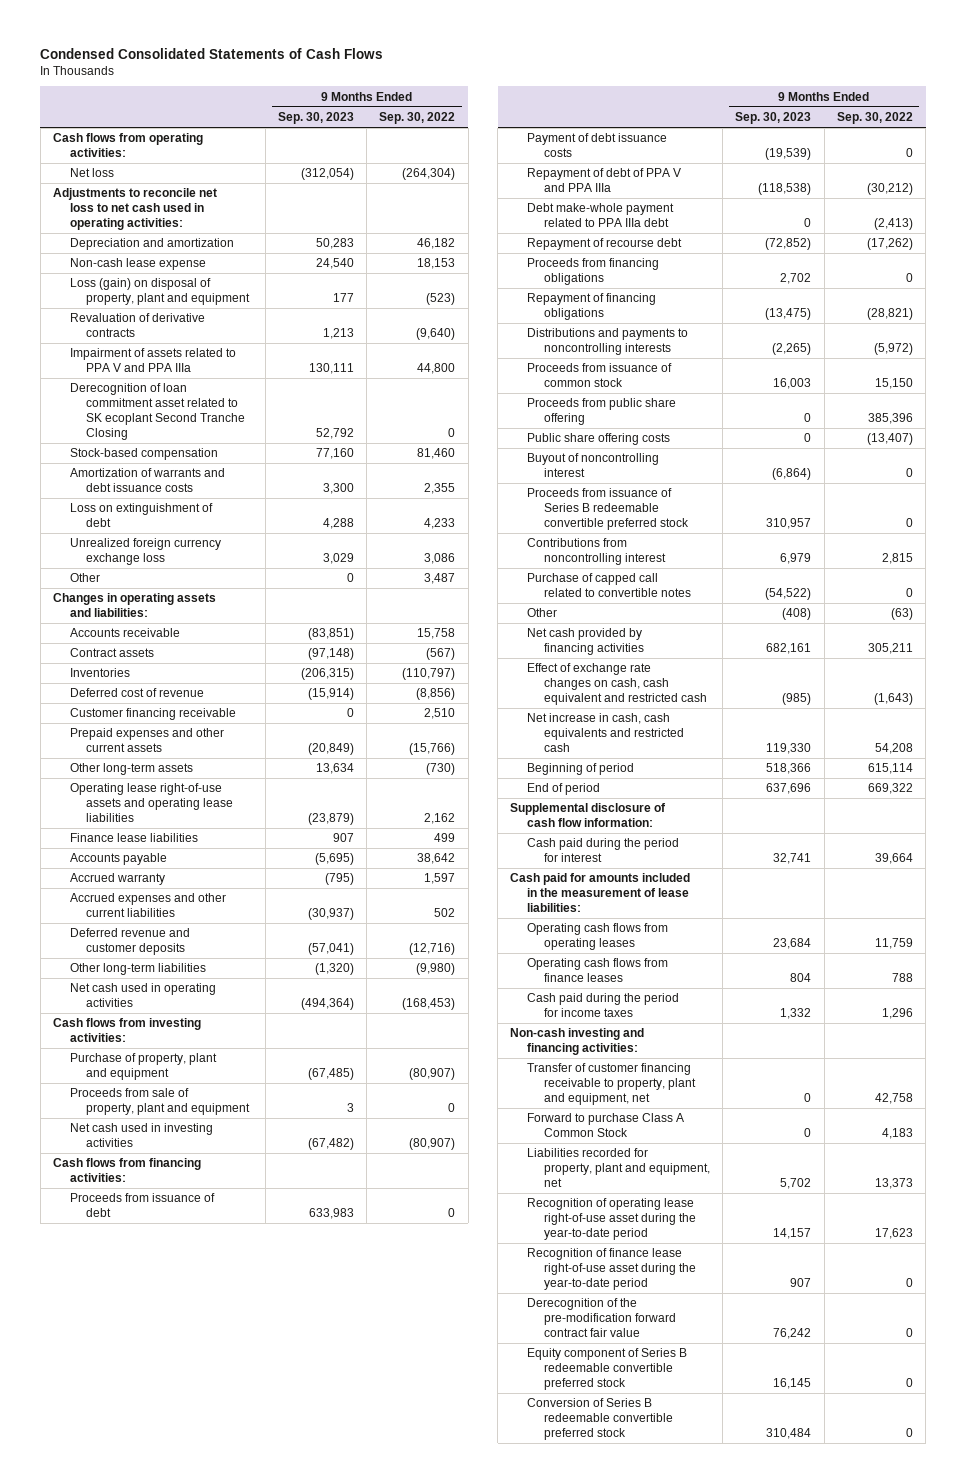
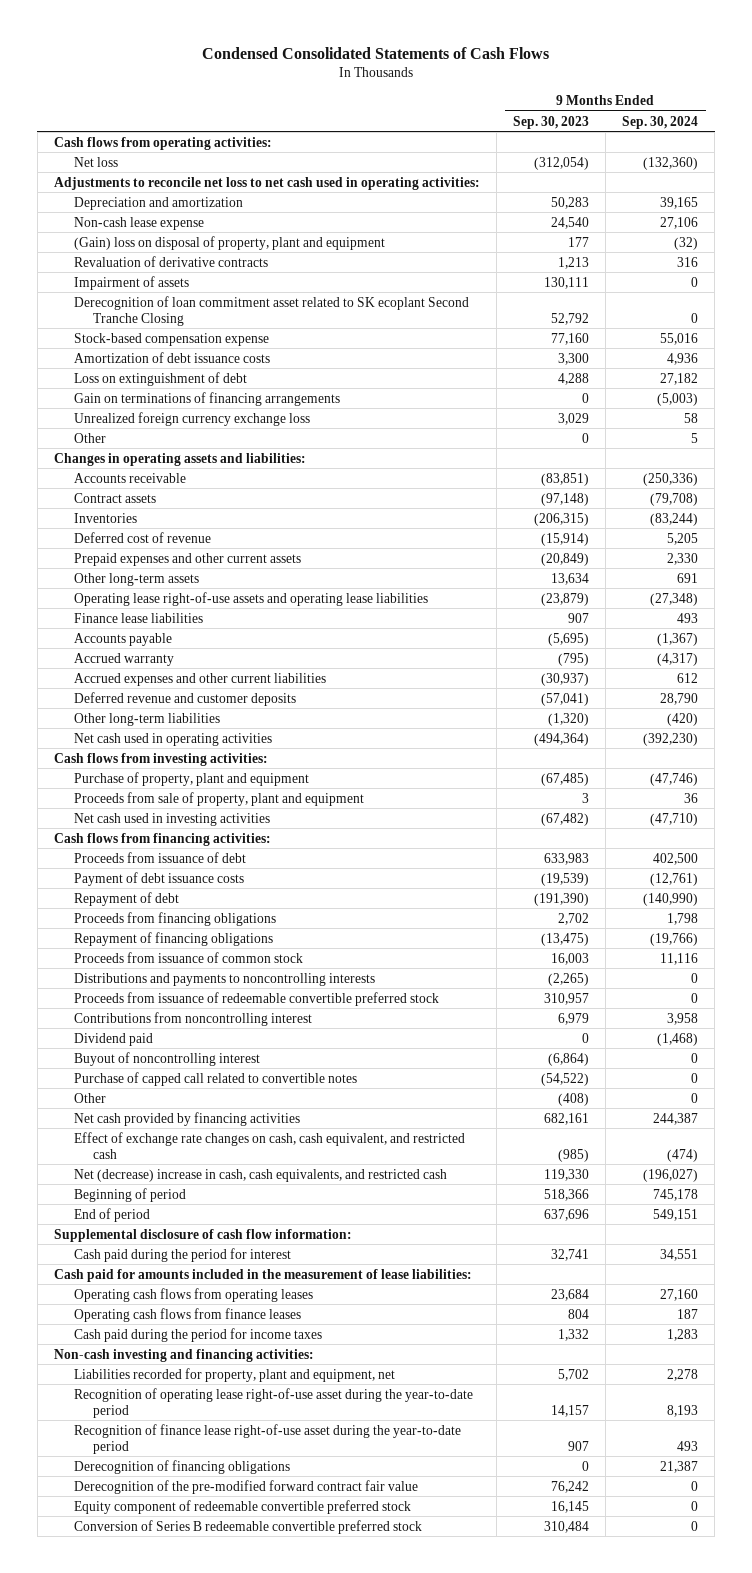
[379,112,456,125] Sep. 30, 2022 -> none
none -> [621,115,698,129] Sep. 30, 2024
[69,278,251,306] Loss (gain) on disposal of property, plant and equipment -> [73,235,385,250] (Gain) loss on disposal of property, plant and equipment
[69,348,236,373] Impairment of assets related to PPA V and PPA IIIa -> [73,275,189,290] Impairment of assets
[69,448,218,461] Stock-based compensation -> [73,332,269,346] Stock-based compensation expense
[69,468,225,493] Amortization of warrants and debt issuance costs -> [73,351,270,363] Amortization of debt issuance costs
none -> [73,391,340,406] Gain on terminations of financing arrangements
[69,708,236,721] Customer financing receivable -> none
[527,168,682,193] Repayment of debt of PPA V and PPA IIIa -> none
[527,203,675,228] Debt make-whole payment related to PPA IIIa debt -> none
[527,238,683,251] Repayment of recourse debt -> [73,891,179,906] Repayment of debt
[765,238,812,251] (72,852) -> [533,892,589,906] (191,390)
[527,398,677,426] Proceeds from public share offering -> none
[527,433,671,446] Public share offering costs -> none
[527,328,689,356] Distributions and payments to noncontrolling interests -> [73,972,375,986] Distributions and payments to noncontrolling interests
[527,488,689,530] Proceeds from issuance of Series B redeemable convertible preferred stock -> [73,991,439,1006] Proceeds from issuance of redeemable convertible preferred stock
none -> [73,1032,153,1046] Dividend paid
[527,453,660,478] Buyout of noncontrolling interest -> [73,1051,260,1066] Buyout of noncontrolling interest
[527,663,707,705] Effect of exchange rate changes on cash, cash equivalent and restricted cash -> [73,1131,465,1159] Effect of exchange rate changes on cash, cash equivalent, and restricted cash
[527,713,684,752] Net increase in cash, cash equivalents and restricted cash -> [73,1168,447,1182] Net (decrease) increase in cash, cash equivalents, and restricted cash
[527,1063,696,1105] Transfer of customer financing receivable to property, plant and equipment, net -> none
[527,1113,685,1138] Forward to purchase Class A Common Stock -> none
none -> [73,1459,290,1474] Derecognition of financing obligations
[527,1298,676,1337] Derecognition of the pre-modification forward contract fair value -> [73,1479,418,1494] Derecognition of the pre-modified forward contract fair value
[527,1348,688,1390] Equity component of Series B redeemable convertible preferred stock -> [73,1499,411,1514] Equity component of redeemable convertible preferred stock

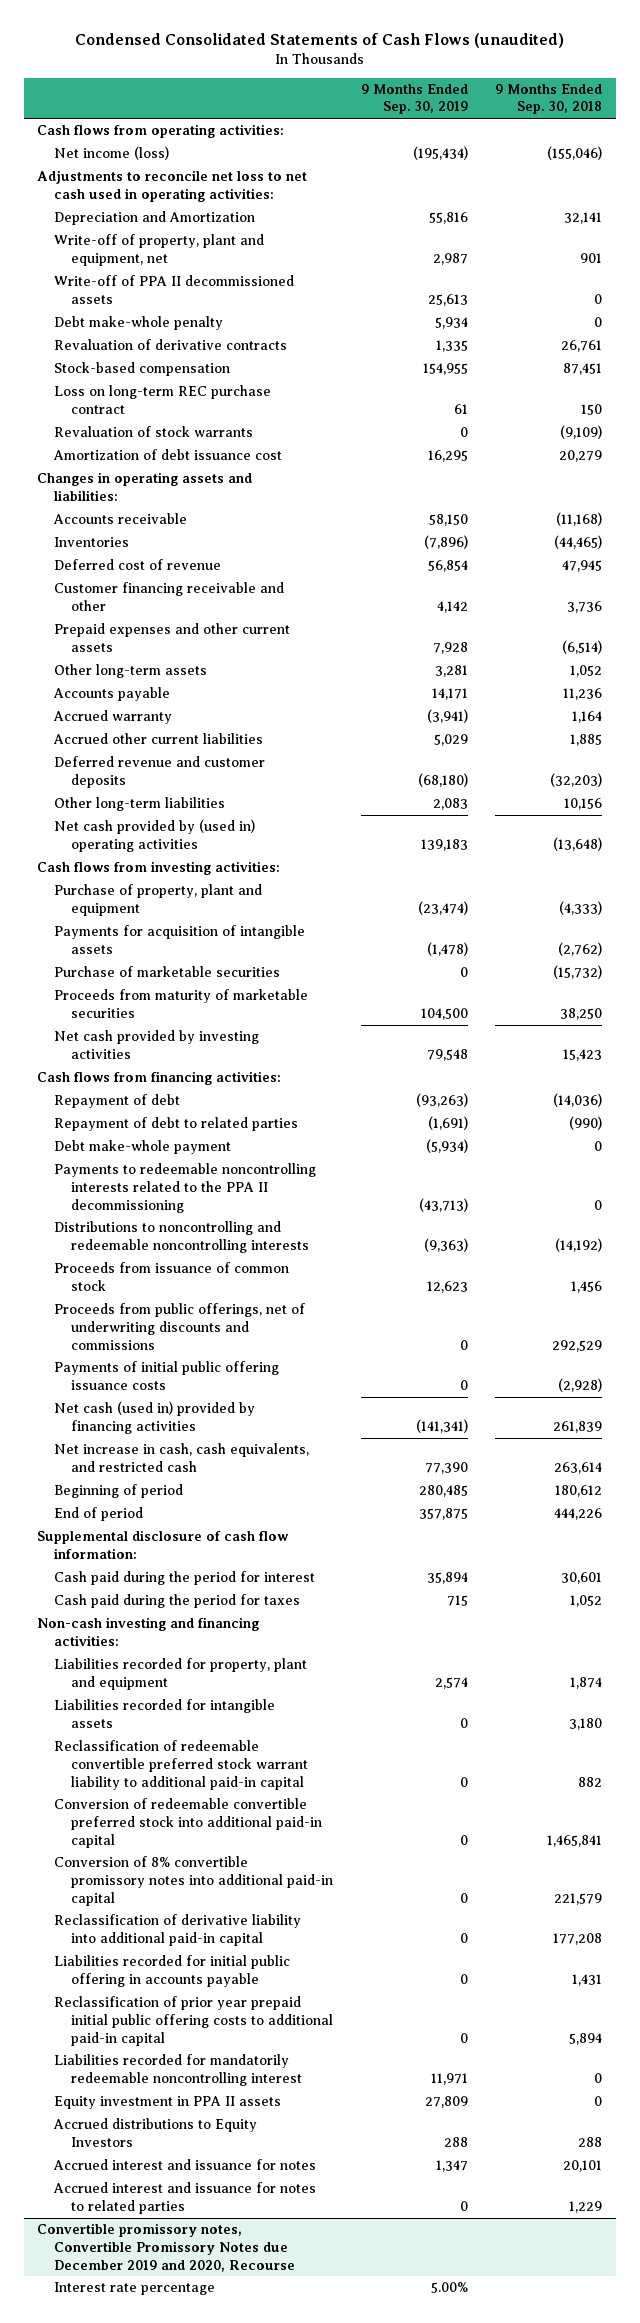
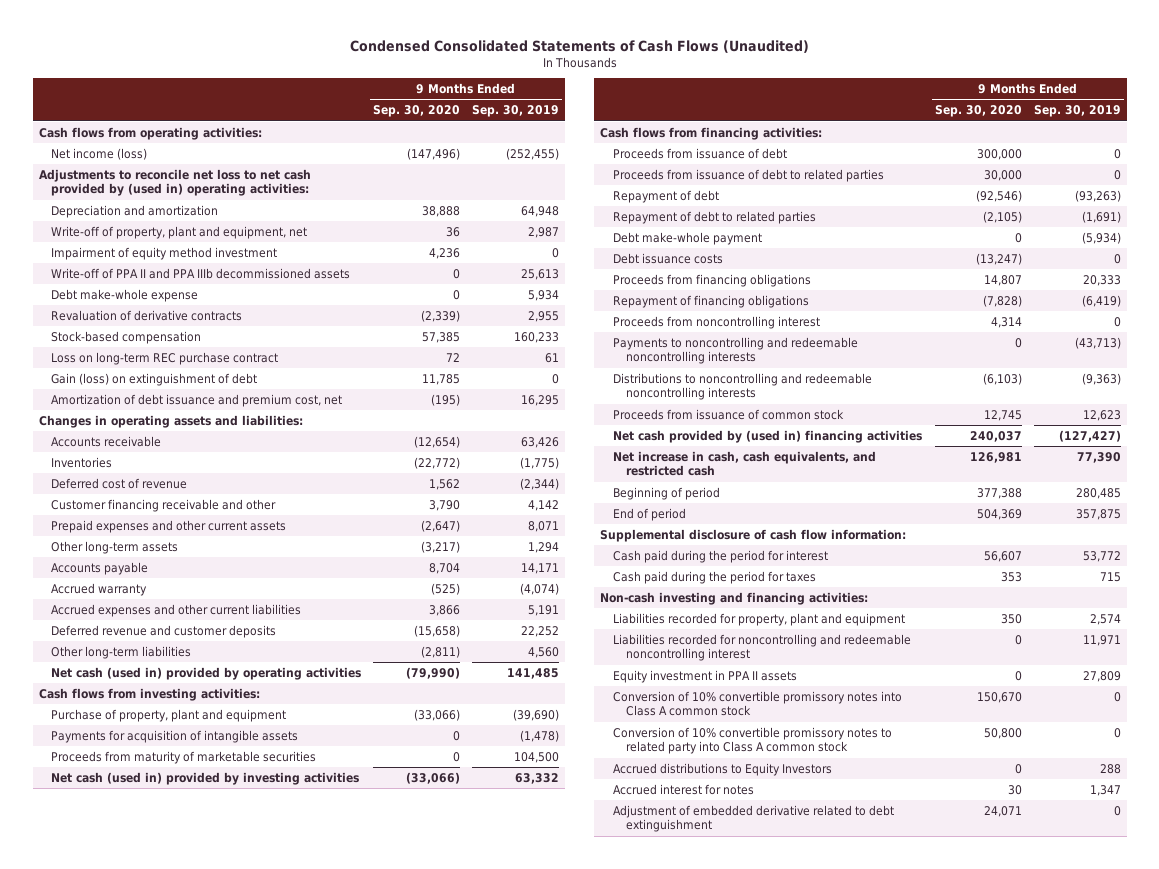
[74,33,564,49] Condensed Consolidated Statements of Cash Flows (unaudited) -> [349,39,809,53] Condensed Consolidated Statements of Cash Flows (Unaudited)
[495,83,603,115] 9 Months Ended Sep. 30, 2018 -> none
none -> [373,105,461,118] Sep. 30, 2020
[412,146,468,161] (195,434) -> [506,147,560,160] (252,455)
[37,170,308,202] Adjustments to reconcile net loss to net cash used in operating activities: -> [38,168,311,197] Adjustments to reconcile net loss to net cash provided by (used in) operating activities:
[54,211,256,226] Depreciation and Amortization -> [51,204,219,218] Depreciation and amortization
[428,212,468,225] 55,816 -> [521,205,560,217] 64,948
none -> [51,246,278,260] Impairment of equity method investment
[54,275,295,304] Write-off of PPA II decommissioned assets -> [51,267,351,279] Write-off of PPA II and PPA IIIb decommissioned assets
[54,316,224,331] Debt make-whole penalty -> [51,288,199,302] Debt make-whole expense
[435,340,468,353] 1,335 -> [528,310,560,322] 2,955
[422,363,468,376] 154,955 -> [514,331,560,343] 160,233
[54,426,254,438] Revaluation of stock warrants -> none
none -> [51,372,258,386] Gain (loss) on extinguishment of debt
[53,449,283,461] Amortization of debt issuance cost -> [51,393,343,407] Amortization of debt issuance and premium cost, net
[428,514,468,527] 58,150 -> [521,436,560,448] 63,426
[423,535,468,550] (7,896) -> [520,456,560,469] (1,775)
[427,560,468,573] 56,854 -> [520,477,560,490] (2,344)
[432,641,468,654] 7,928 -> [528,520,560,532] 8,071
[434,665,468,678] 3,281 -> [528,541,560,553] 1,294
[426,709,468,724] (3,941) -> [520,582,560,595] (4,074)
[53,733,264,745] Accrued other current liabilities -> [51,603,302,617] Accrued expenses and other current liabilities
[433,734,468,747] 5,029 -> [528,604,560,616] 5,191
[417,772,468,787] (68,180) -> [521,625,560,637] 22,252
[432,798,468,811] 2,083 -> [528,646,560,658] 4,560
[54,819,256,852] Net cash provided by (used in) operating activities -> [51,666,362,680] Net cash (used in) provided by operating activities
[420,838,468,851] 139,183 -> [507,667,560,679] 141,485
[417,900,468,915] (23,474) -> [513,708,560,721] (39,690)
[54,966,281,978] Purchase of marketable securities -> none
[54,1030,260,1059] Net cash provided by investing activities -> [51,771,360,785] Net cash (used in) provided by investing activities
[426,1048,468,1061] 79,548 -> [515,772,560,784] 63,332
none -> [613,147,788,159] Proceeds from issuance of debt
none -> [613,168,885,182] Proceeds from issuance of debt to related parties
none -> [613,252,724,264] Debt issuance costs
none -> [613,273,812,287] Proceeds from financing obligations
none -> [613,294,810,308] Repayment of financing obligations
none -> [613,315,821,329] Proceeds from noncontrolling interest
[54,1163,317,1213] Payments to redeemable noncontrolling interests related to the PPA II decommissioning -> [613,336,859,365] Payments to noncontrolling and redeemable noncontrolling interests
[54,1303,306,1350] Proceeds from public offerings, net of underwriting discounts and commissions -> none
[54,1361,280,1390] Payments of initial public offering issuance costs -> none
[54,1401,256,1434] Net cash (used in) provided by financing activities -> [613,429,923,443] Net cash provided by (used in) financing activities
[415,1418,468,1433] (141,341) -> [1058,429,1121,442] (127,427)
[426,1572,468,1585] 35,894 -> [1082,550,1121,562] 53,772
[54,1699,276,1728] Liabilities recorded for intangible assets -> none
[54,1740,309,1790] Reclassification of redeemable convertible preferred stock warrant liability to additional paid-in capital -> none
[54,1798,323,1848] Conversion of redeemable convertible preferred stock into additional paid-in capital -> none
[54,1856,334,1906] Conversion of 8% convertible promissory notes into additional paid-in capital -> none
[54,1914,302,1946] Reclassification of derivative liability into additional paid-in capital -> none
[54,1955,291,1987] Liabilities recorded for initial public offering in accounts payable -> none
[54,1996,334,2046] Reclassification of prior year prepaid initial public offering costs to additional paid-in capital -> none
[54,2054,303,2086] Liabilities recorded for mandatorily redeemable noncontrolling interest -> [613,633,912,662] Liabilities recorded for noncontrolling and redeemable noncontrolling interest
none -> [613,690,903,717] Conversion of 10% convertible promissory notes into Class A common stock
none -> [613,726,893,755] Conversion of 10% convertible promissory notes to related party into Class A common stock
[53,2182,317,2214] Accrued interest and issuance for notes to related parties -> none
[37,2223,296,2272] Convertible promissory notes, Convertible Promissory Notes due December 2019 and 2020, Recourse -> none
[54,2282,216,2296] Interest rate percentage -> none
[53,2159,317,2171] Accrued interest and issuance for notes -> [613,783,755,795] Accrued interest for notes
none -> [613,804,895,833] Adjustment of embedded derivative related to debt extinguishment

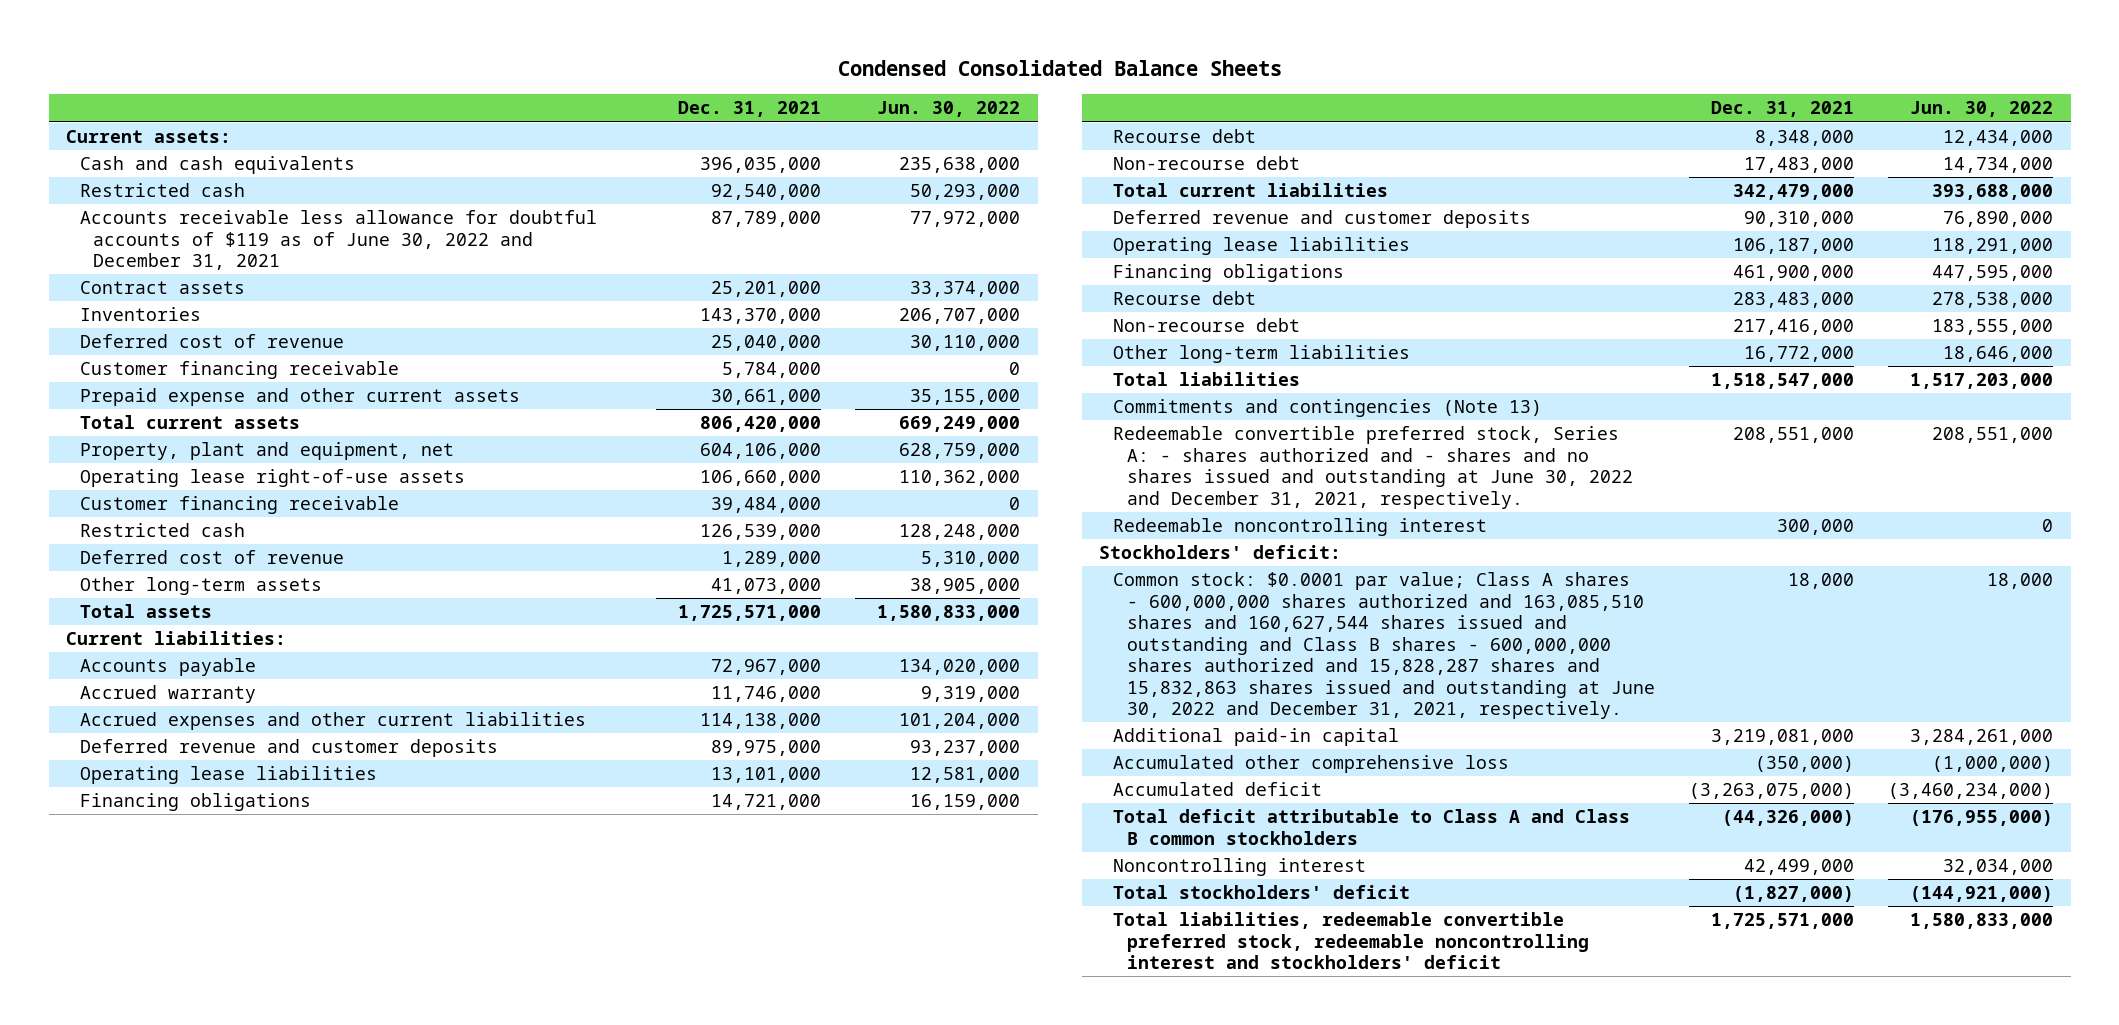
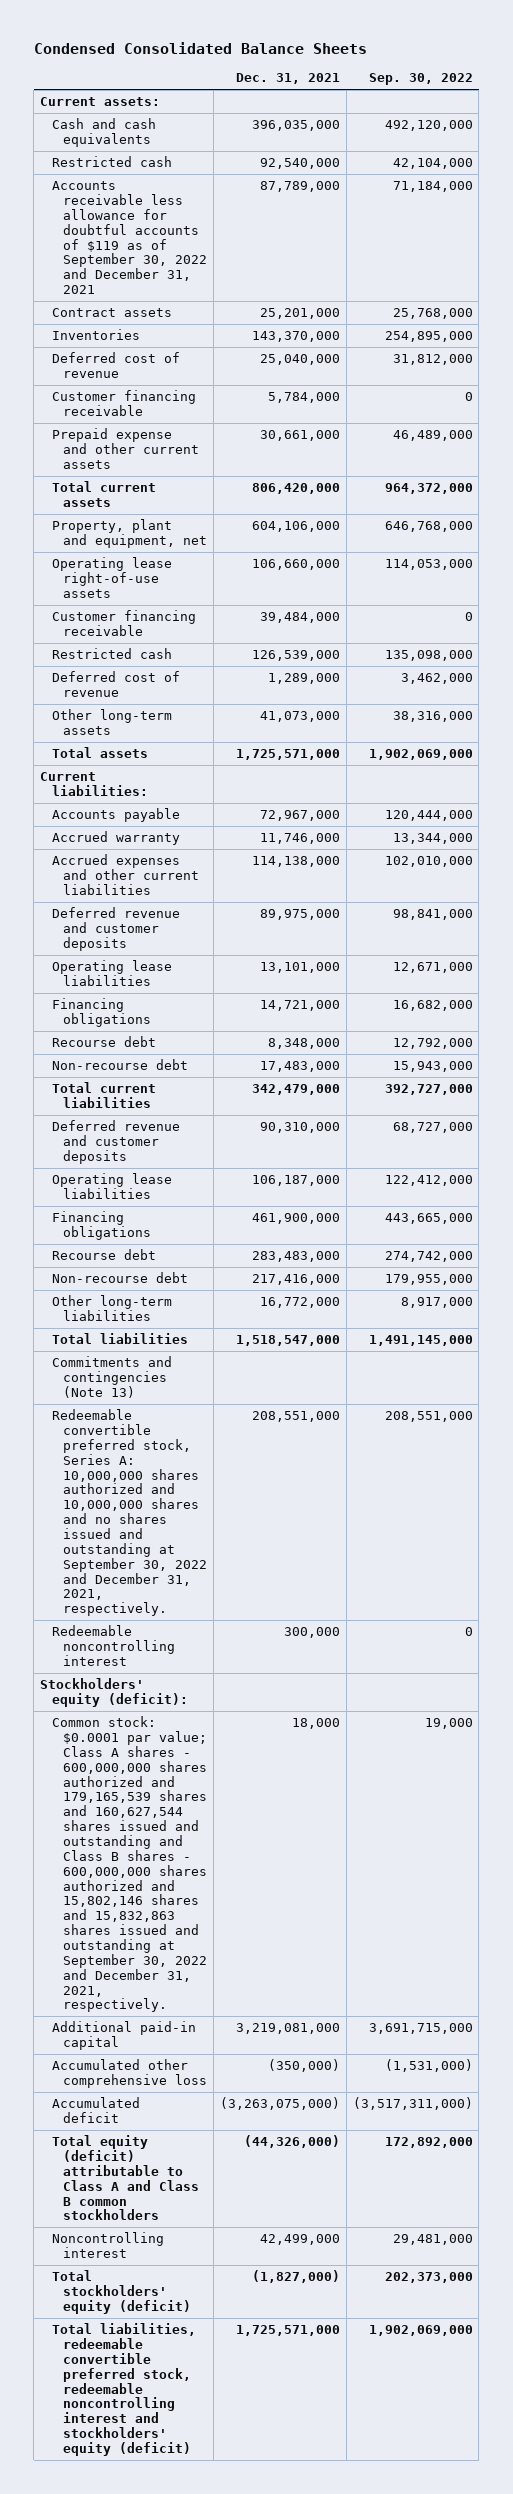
[877,101,1021,118] Jun. 30, 2022 -> none
none -> [368,73,473,86] Sep. 30, 2022
[79,210,597,271] Accounts receivable less allowance for doubtful accounts of $119 as of June 30, 2022 and December 31, 2021 -> [51,181,207,295] Accounts receivable less allowance for doubtful accounts of $119 as of September 30, 2022 and December 31, 2021
[1112,426,1633,509] Redeemable convertible preferred stock, Series A: - shares authorized and - shares and no shares issued and outstanding at June 30, 2022 and December 31, 2021, respectively. -> [51,1409,207,1617] Redeemable convertible preferred stock, Series A: 10,000,000 shares authorized and 10,000,000 shares and no shares issued and outstanding at September 30, 2022 and December 31, 2021, respectively.
[1099,545,1342,560] Stockholders' deficit: -> [40,1678,188,1707] Stockholders' equity (deficit):
[1112,572,1655,720] Common stock: $0.0001 par value; Class A shares - 600,000,000 shares authorized and 163,085,510 shares and 160,627,544 shares issued and outstanding and Class B shares - 600,000,000 shares authorized and 15,828,287 shares and 15,832,863 shares issued and outstanding at June 30, 2022 and December 31, 2021, respectively. -> [51,1716,207,2013] Common stock: $0.0001 par value; Class A shares - 600,000,000 shares authorized and 179,165,539 shares and 160,627,544 shares issued and outstanding and Class B shares - 600,000,000 shares authorized and 15,802,146 shares and 15,832,863 shares issued and outstanding at September 30, 2022 and December 31, 2021, respectively.
[1112,809,1630,845] Total deficit attributable to Class A and Class B common stockholders -> [51,2135,199,2221] Total equity (deficit) attributable to Class A and Class B common stockholders
[1112,885,1410,900] Total stockholders' deficit -> [51,2270,191,2314] Total stockholders' equity (deficit)
[1112,912,1589,970] Total liabilities, redeemable convertible preferred stock, redeemable noncontrolling interest and stockholders' deficit -> [51,2323,196,2456] Total liabilities, redeemable convertible preferred stock, redeemable noncontrolling interest and stockholders' equity (deficit)

